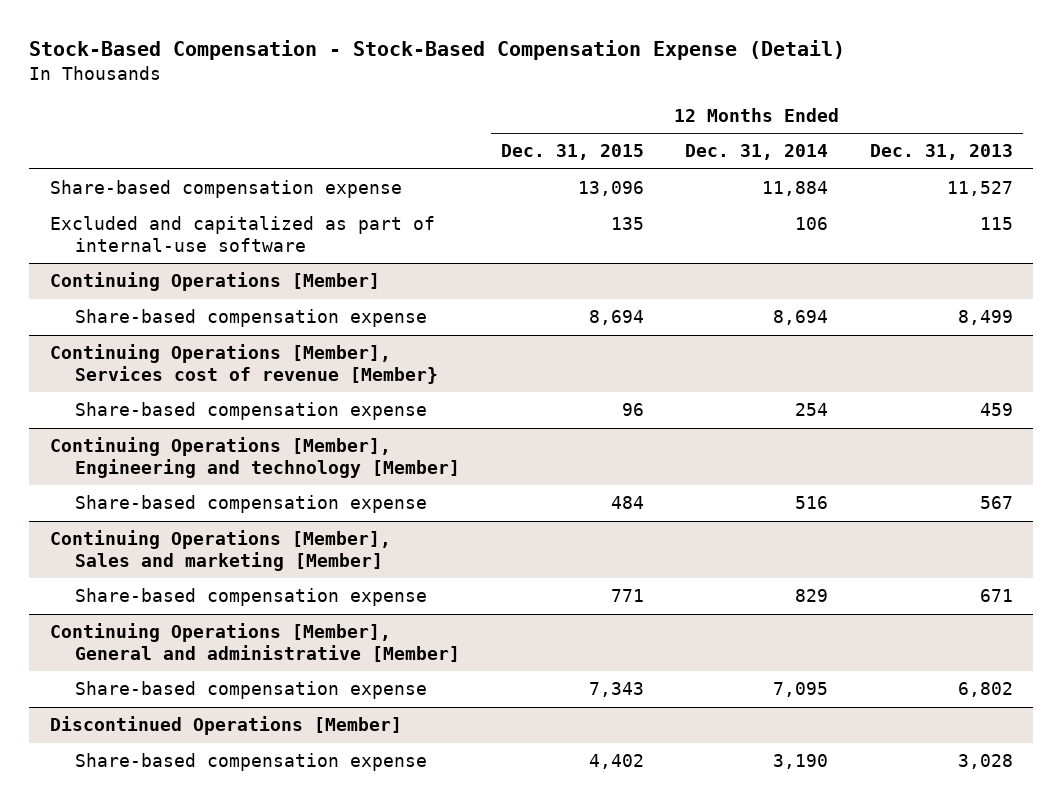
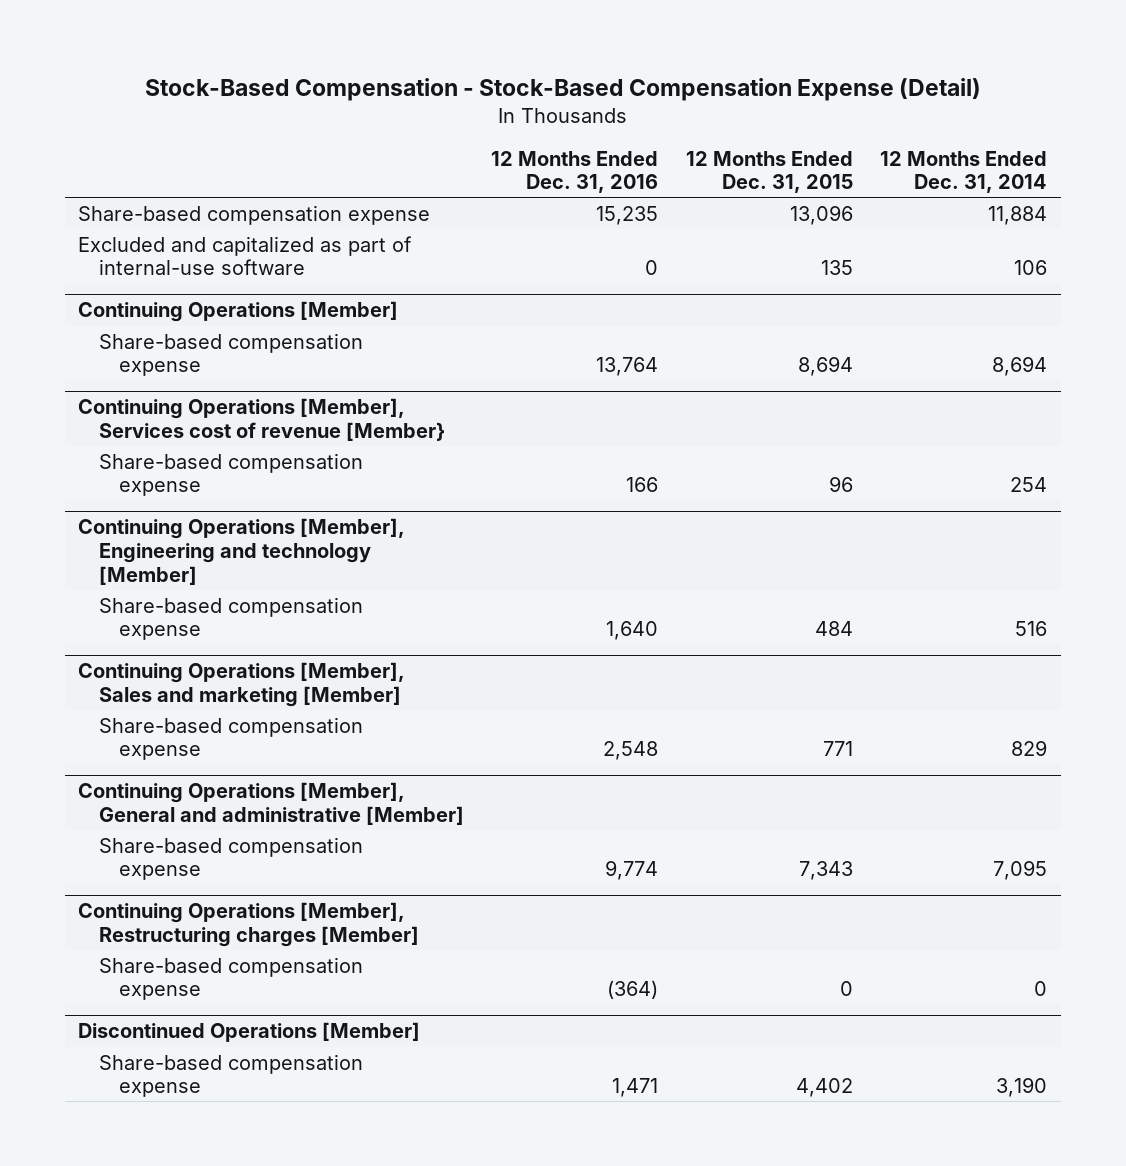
[869,144,1013,161] Dec. 31, 2013 -> none
none -> [491,150,659,194] 12 Months Ended Dec. 31, 2016
none -> [78,902,419,948] Continuing Operations [Member], Restructuring charges [Member]
none -> [98,956,363,1001] Share-based compensation expense

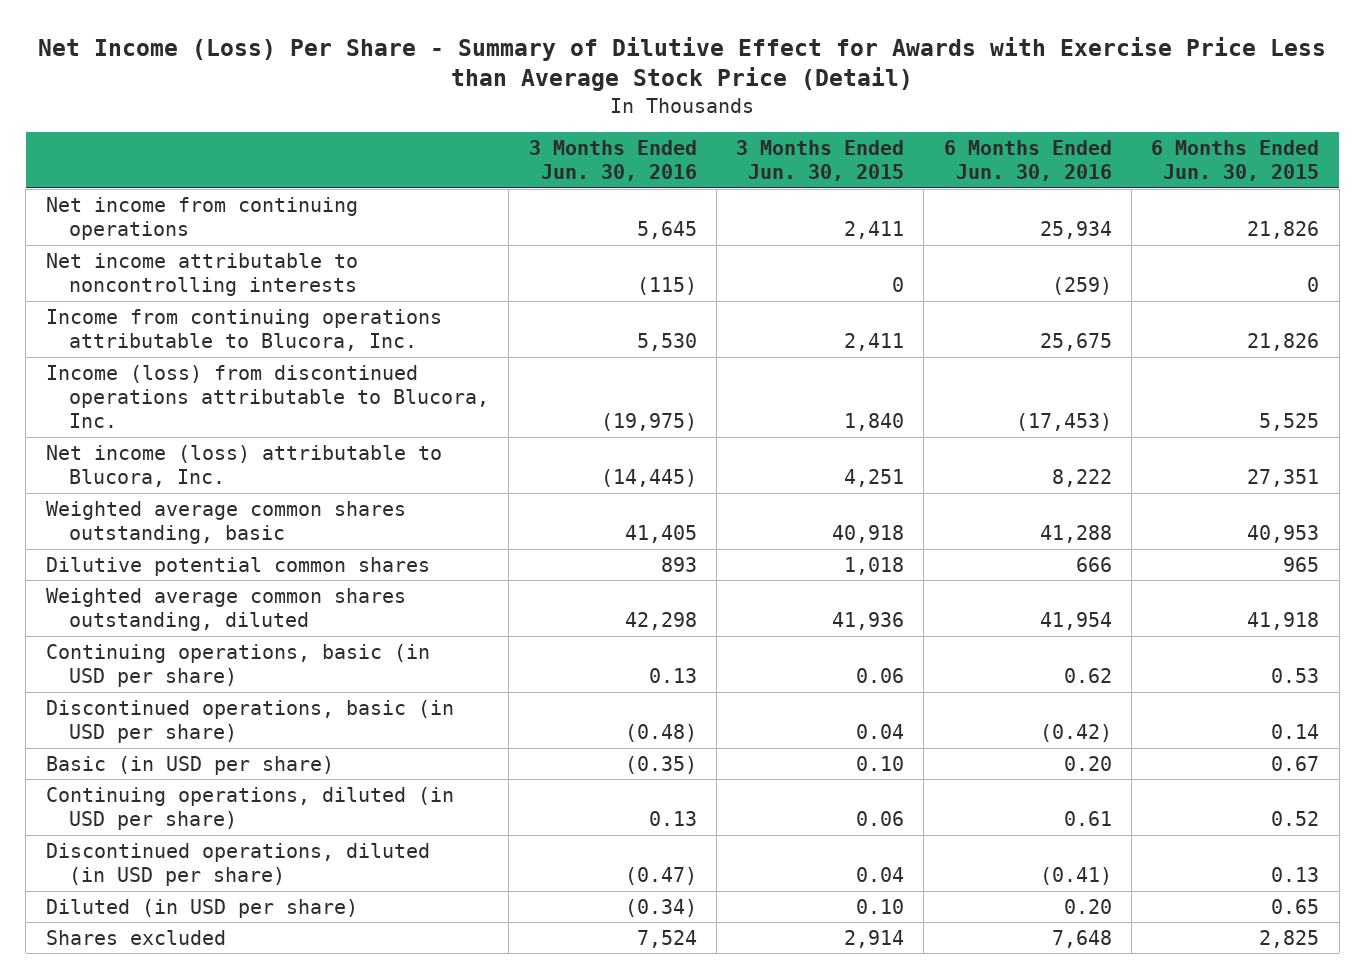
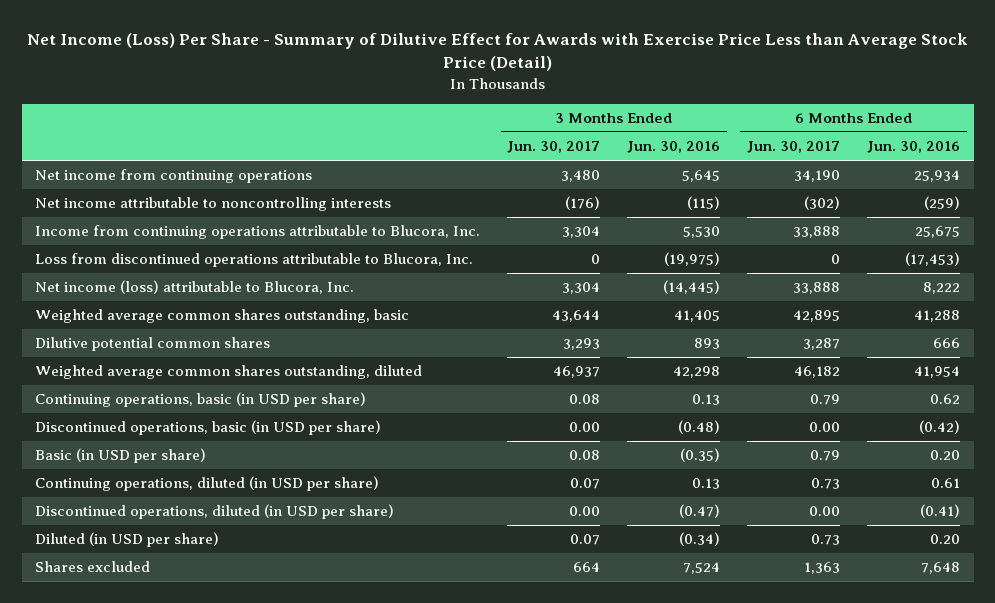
[736,139,905,182] 3 Months Ended Jun. 30, 2015 -> none
[1151,139,1320,182] 6 Months Ended Jun. 30, 2015 -> none
none -> [507,141,601,154] Jun. 30, 2017
none -> [747,141,841,154] Jun. 30, 2017
[45,364,490,429] Income (loss) from discontinued operations attributable to Blucora, Inc. -> [35,253,474,268] Loss from discontinued operations attributable to Blucora, Inc.

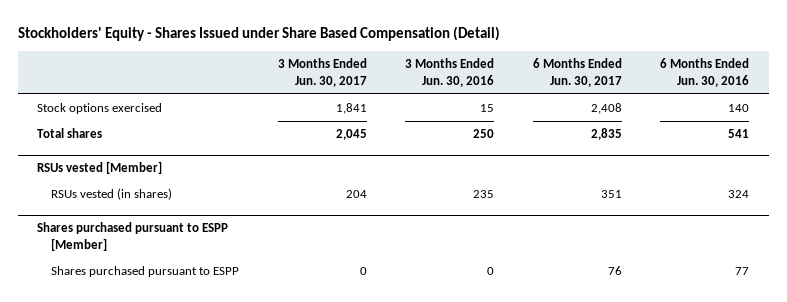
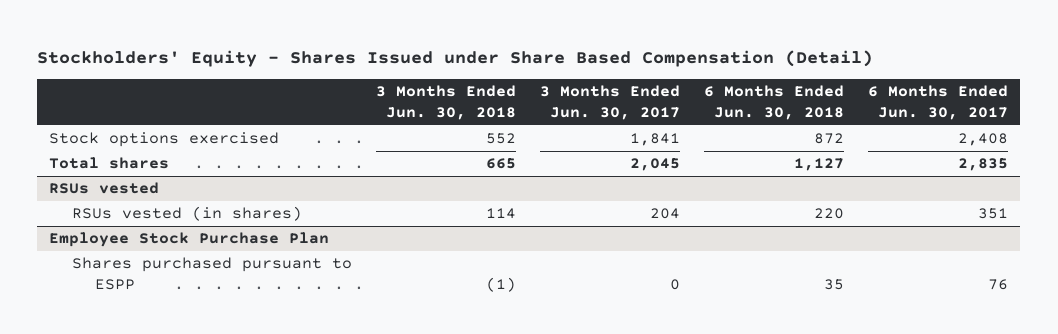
[405,58,495,88] 3 Months Ended Jun. 30, 2016 -> none
[660,58,750,88] 6 Months Ended Jun. 30, 2016 -> none
none -> [376,85,517,120] 3 Months Ended Jun. 30, 2018
none -> [704,85,845,120] 6 Months Ended Jun. 30, 2018
[37,161,163,175] RSUs vested [Member] -> [49,182,160,195] RSUs vested
[37,222,229,252] Shares purchased pursuant to ESPP [Member] -> [49,232,330,248] Employee Stock Purchase Plan

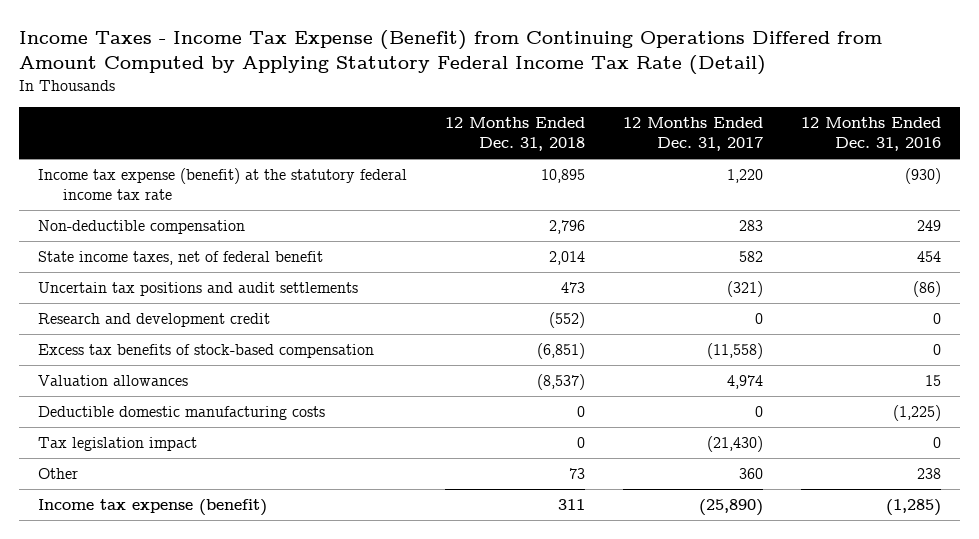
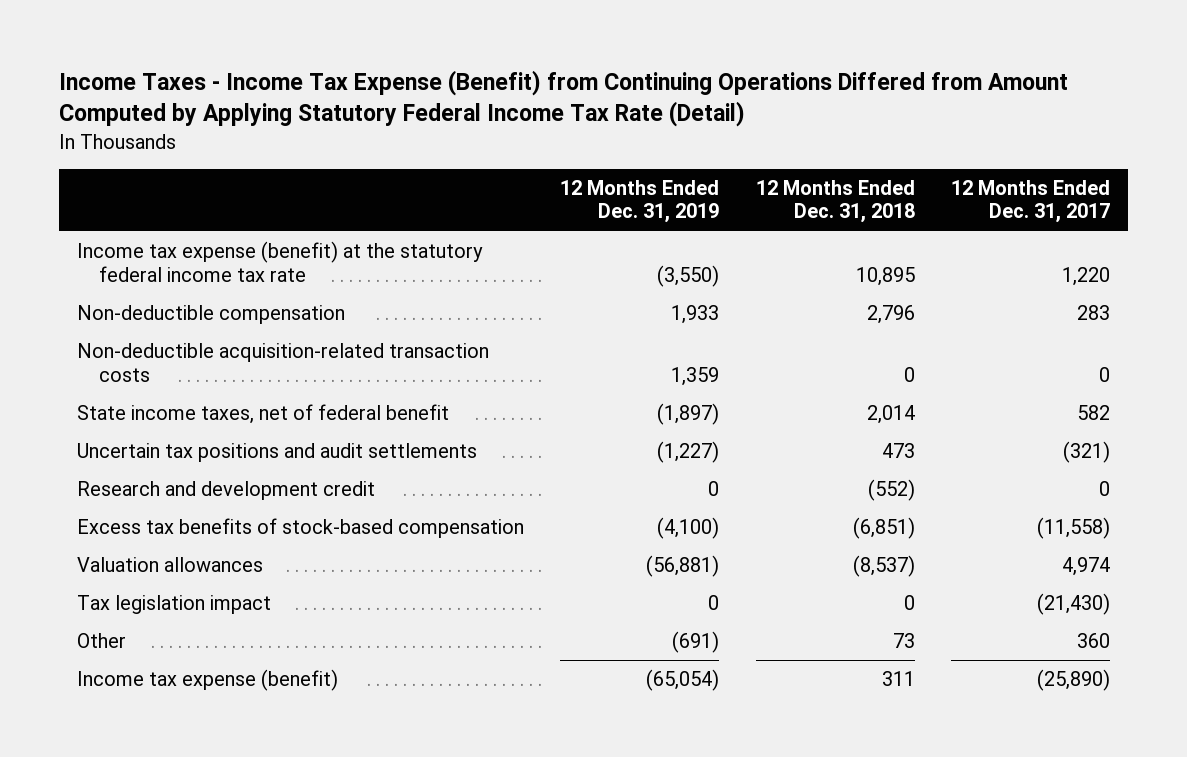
[800,116,941,152] 12 Months Ended Dec. 31, 2016 -> none
none -> [560,180,720,224] 12 Months Ended Dec. 31, 2019
none -> [77,343,490,382] Non-deductible acquisition-related transaction costs
[37,406,325,421] Deductible domestic manufacturing costs -> none

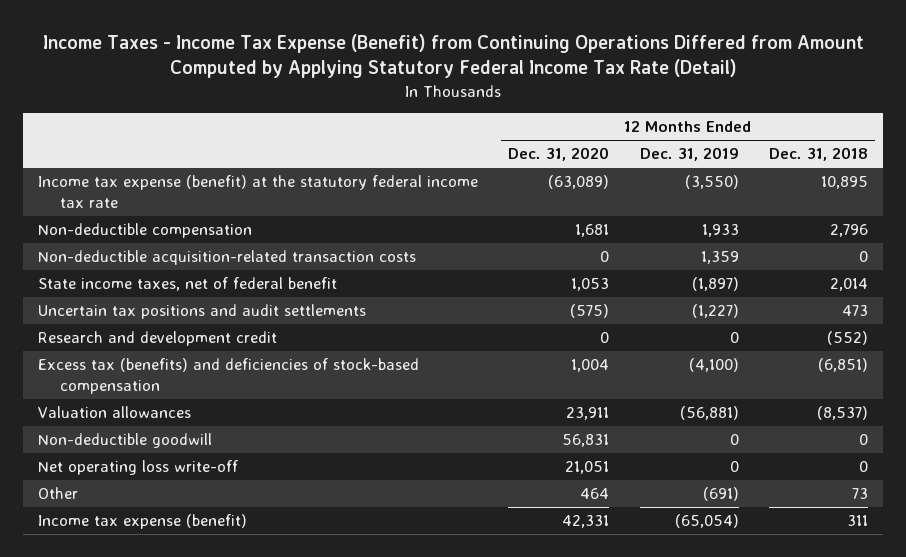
[950,180,1110,224] 12 Months Ended Dec. 31, 2017 -> none
none -> [508,147,610,162] Dec. 31, 2020
[77,518,525,539] Excess tax benefits of stock-based compensation -> [37,358,419,394] Excess tax (benefits) and deficiencies of stock-based compensation
[77,595,272,615] Tax legislation impact -> none
none -> [37,433,212,449] Non-deductible goodwill
none -> [37,460,238,476] Net operating loss write-off

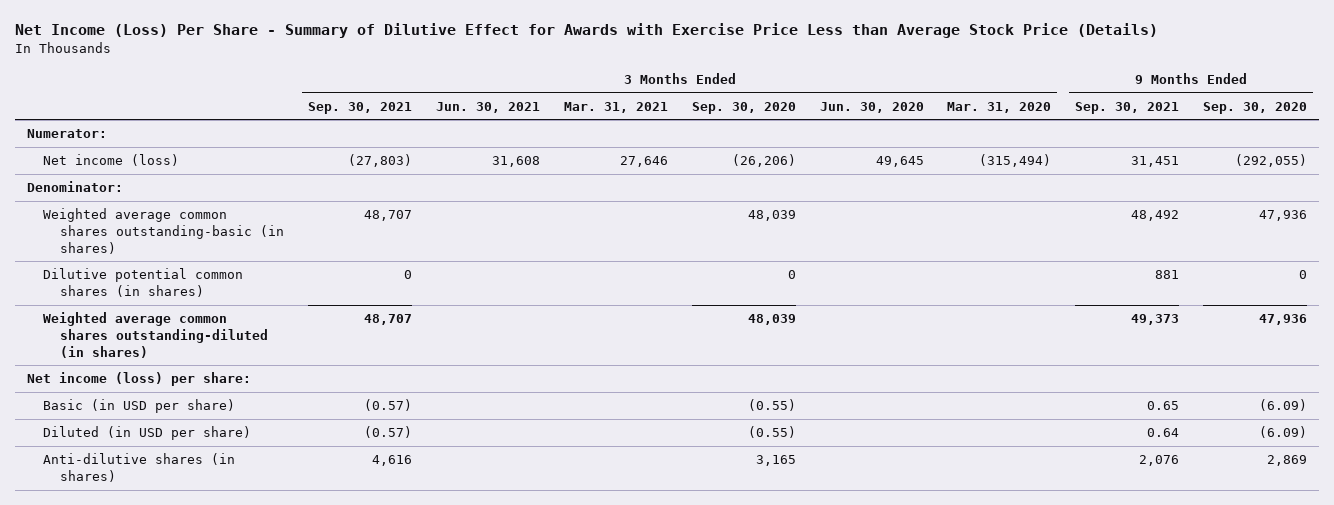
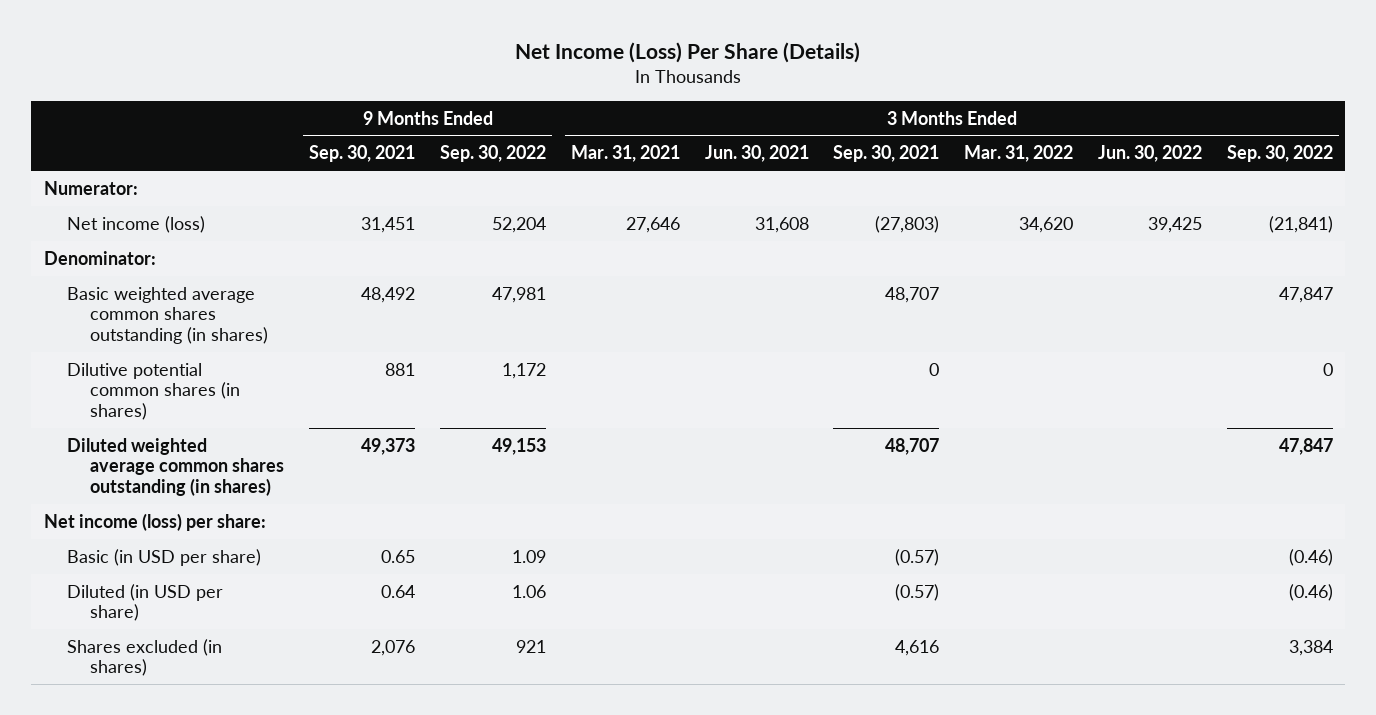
[14,23,1158,39] Net Income (Loss) Per Share - Summary of Dilutive Effect for Awards with Exercise Price Less than Average Stock Price (Details) -> [515,41,861,63] Net Income (Loss) Per Share (Details)
[691,101,796,114] Sep. 30, 2020 -> none
[819,101,924,113] Jun. 30, 2020 -> none
[947,101,1052,113] Mar. 31, 2020 -> none
[1203,101,1308,114] Sep. 30, 2020 -> none
none -> [440,145,547,163] Sep. 30, 2022
none -> [964,145,1074,163] Mar. 31, 2022
none -> [1097,145,1202,163] Jun. 30, 2022
none -> [1226,145,1333,163] Sep. 30, 2022
[43,208,284,254] Weighted average common shares outstanding-basic (in shares) -> [67,286,269,345] Basic weighted average common shares outstanding (in shares)
[43,312,268,358] Weighted average common shares outstanding-diluted (in shares) -> [67,437,285,497] Diluted weighted average common shares outstanding (in shares)
[43,453,236,483] Anti-dilutive shares (in shares) -> [67,638,223,677] Shares excluded (in shares)

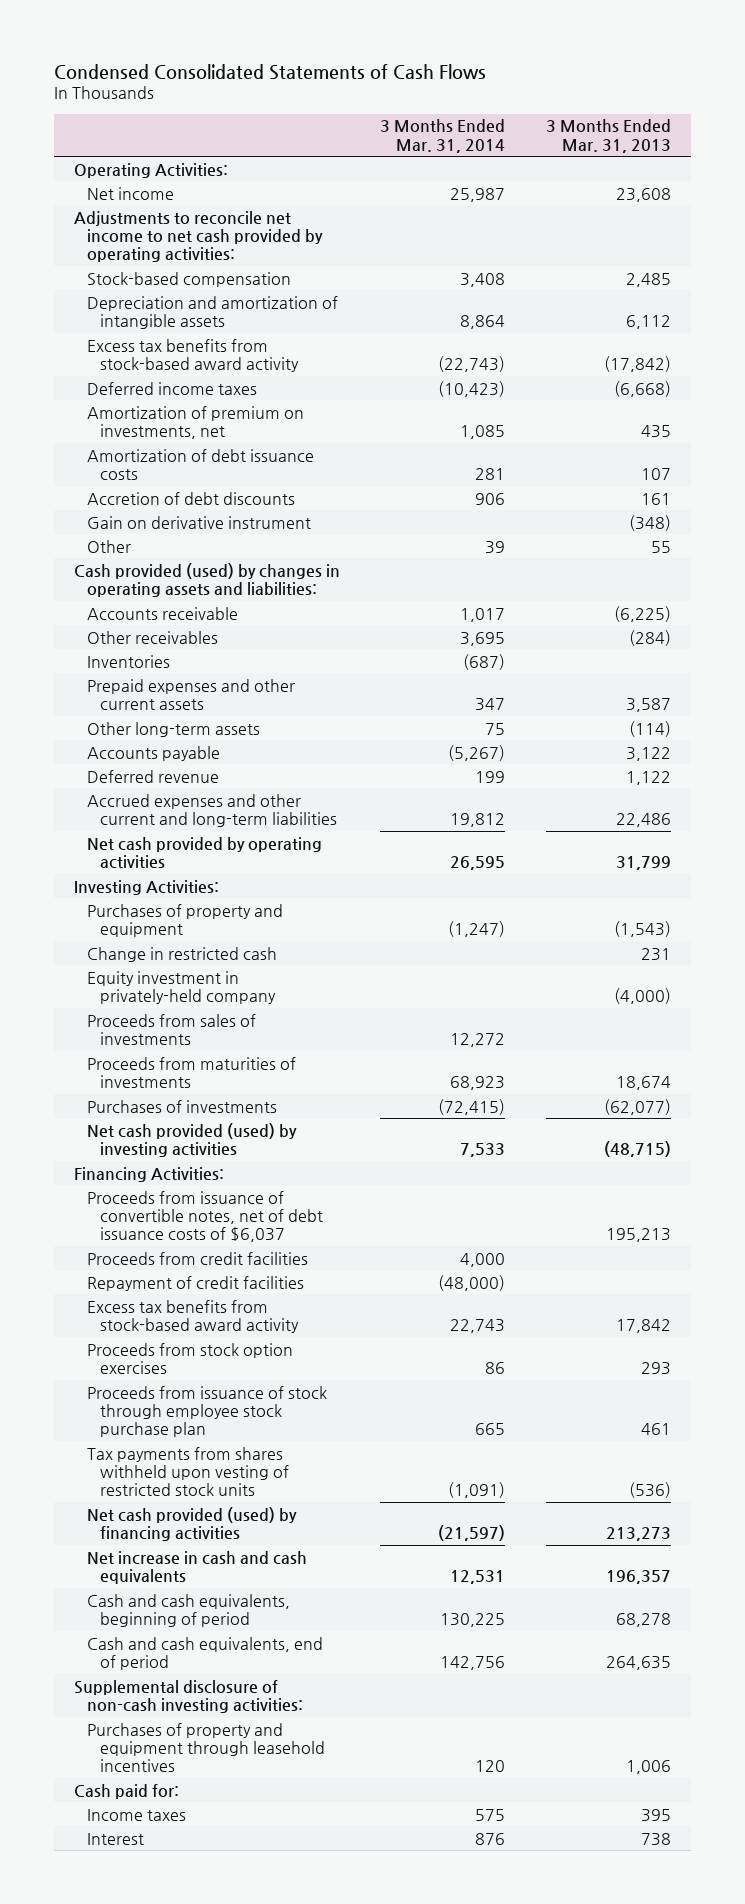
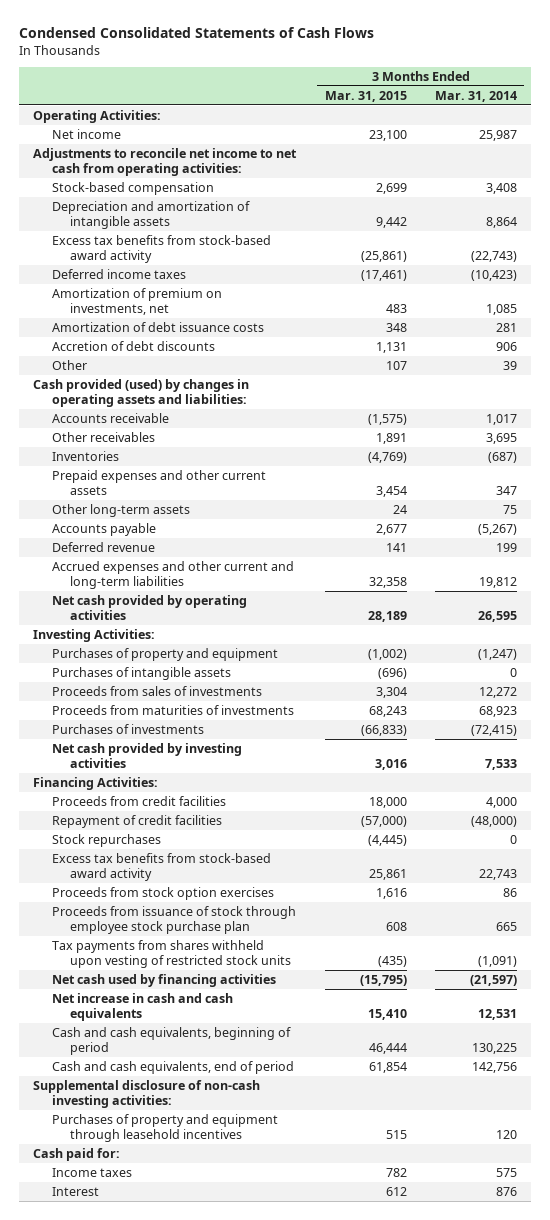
[545,119,671,153] 3 Months Ended Mar. 31, 2013 -> none
none -> [324,90,407,102] Mar. 31, 2015
[73,210,324,262] Adjustments to reconcile net income to net cash provided by operating activities: -> [33,147,298,177] Adjustments to reconcile net income to net cash from operating activities:
[87,515,312,529] Gain on derivative instrument -> none
[87,946,278,962] Change in restricted cash -> none
[87,970,277,1004] Equity investment in privately-held company -> none
none -> [51,666,231,680] Purchases of intangible assets
[87,1122,298,1157] Net cash provided (used) by investing activities -> [51,742,242,769] Net cash provided by investing activities
[87,1190,324,1242] Proceeds from issuance of convertible notes, net of debt issuance costs of $6,037 -> none
none -> [51,833,161,847] Stock repurchases
[87,1506,298,1541] Net cash provided (used) by financing activities -> [51,973,276,987] Net cash used by financing activities

